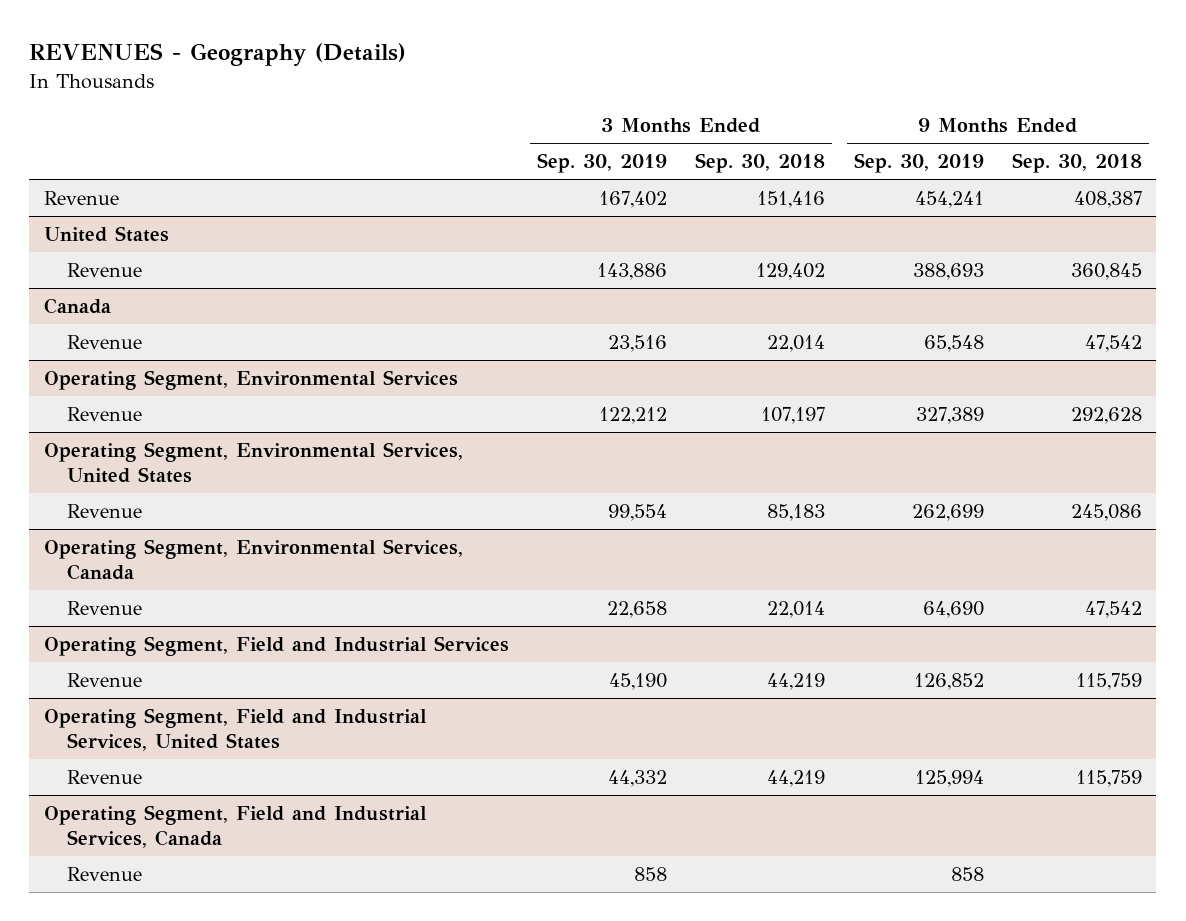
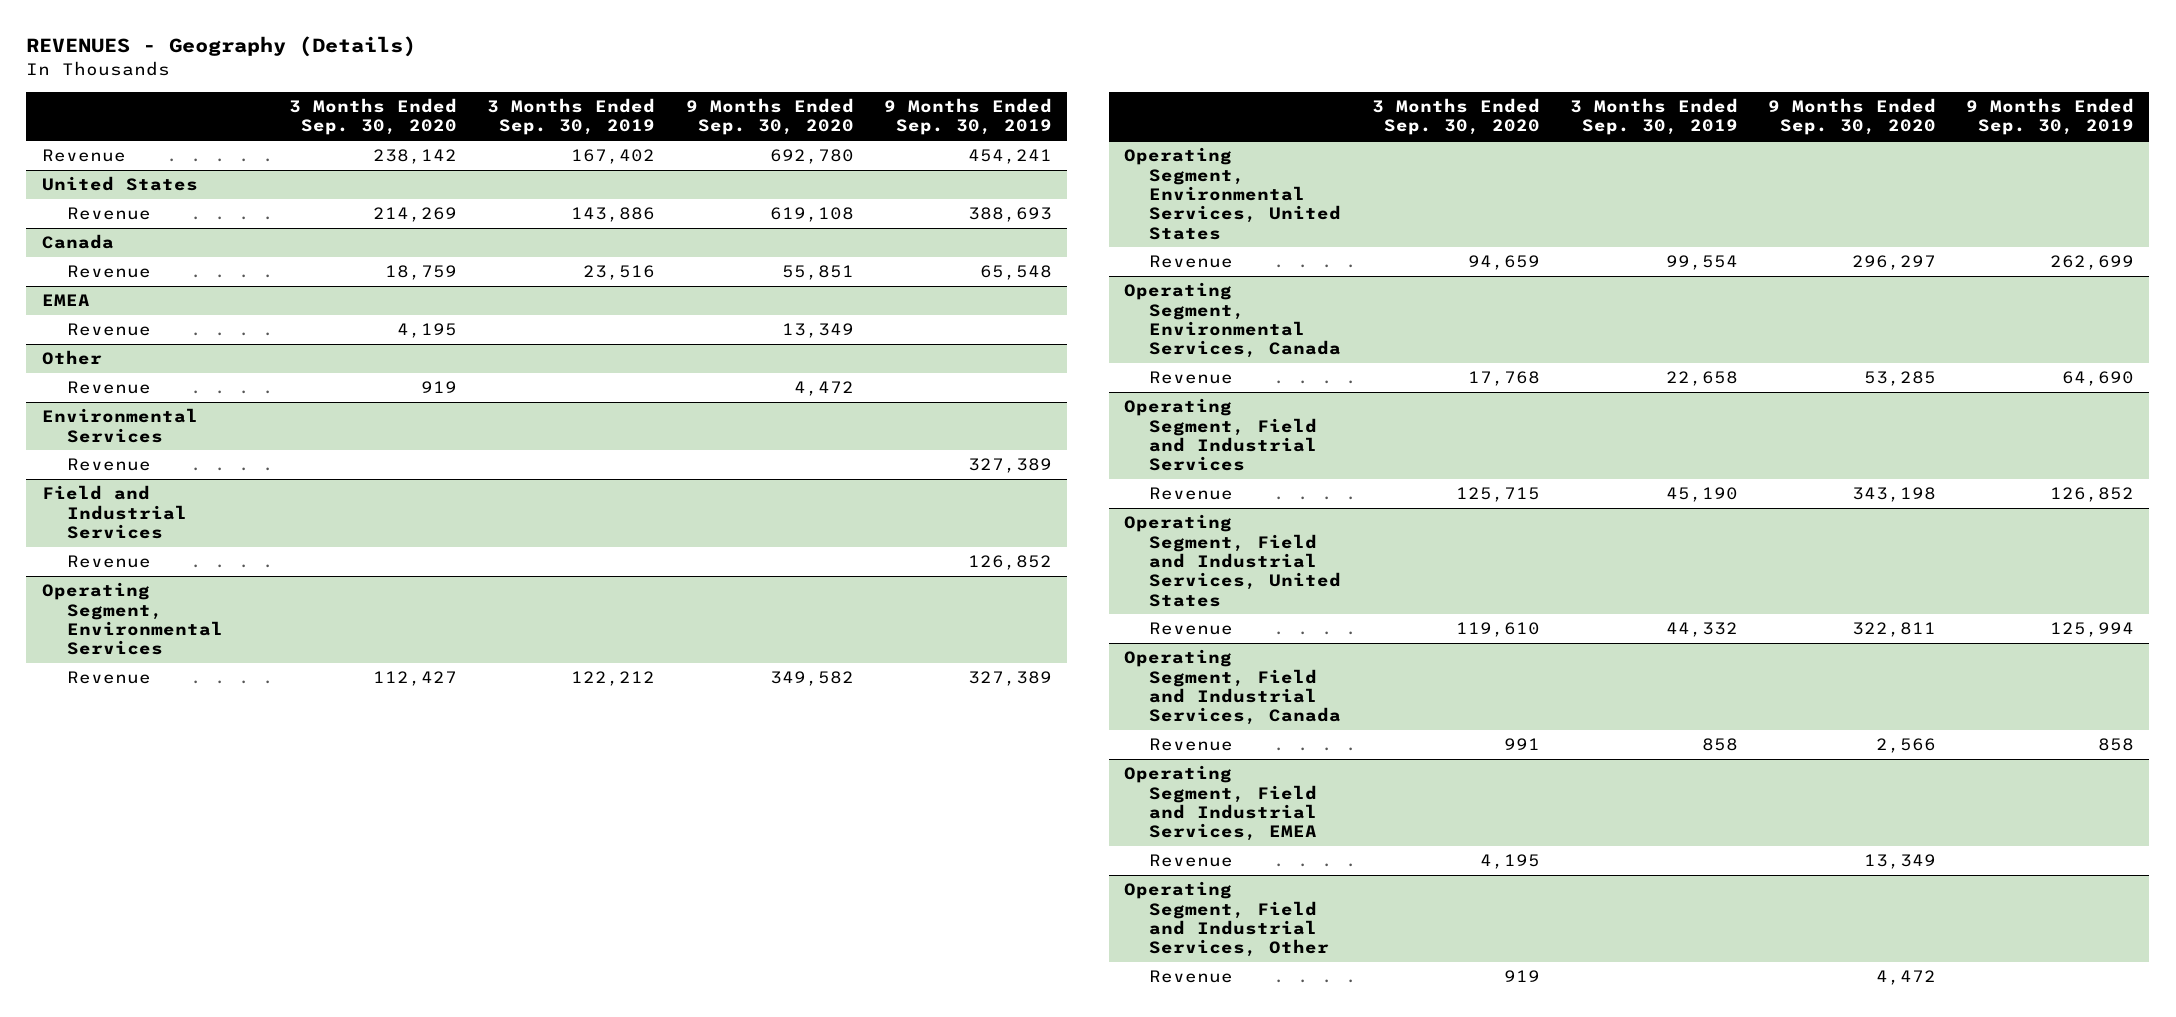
[695,153,826,174] Sep. 30, 2018 -> none
[1012,153,1143,174] Sep. 30, 2018 -> none
none -> [289,98,458,136] 3 Months Ended Sep. 30, 2020
none -> [685,98,854,136] 9 Months Ended Sep. 30, 2020
none -> [41,294,90,307] EMEA
none -> [67,323,152,337] Revenue
none -> [41,350,102,366] Other
none -> [67,381,152,395] Revenue
none -> [41,408,198,443] Environmental Services
none -> [67,458,152,472] Revenue
none -> [41,485,188,540] Field and Industrial Services
none -> [67,555,152,569] Revenue
none -> [1123,765,1318,842] Operating Segment, Field and Industrial Services, EMEA
none -> [1149,854,1234,868] Revenue
none -> [1123,881,1330,958] Operating Segment, Field and Industrial Services, Other
none -> [1149,970,1234,984] Revenue

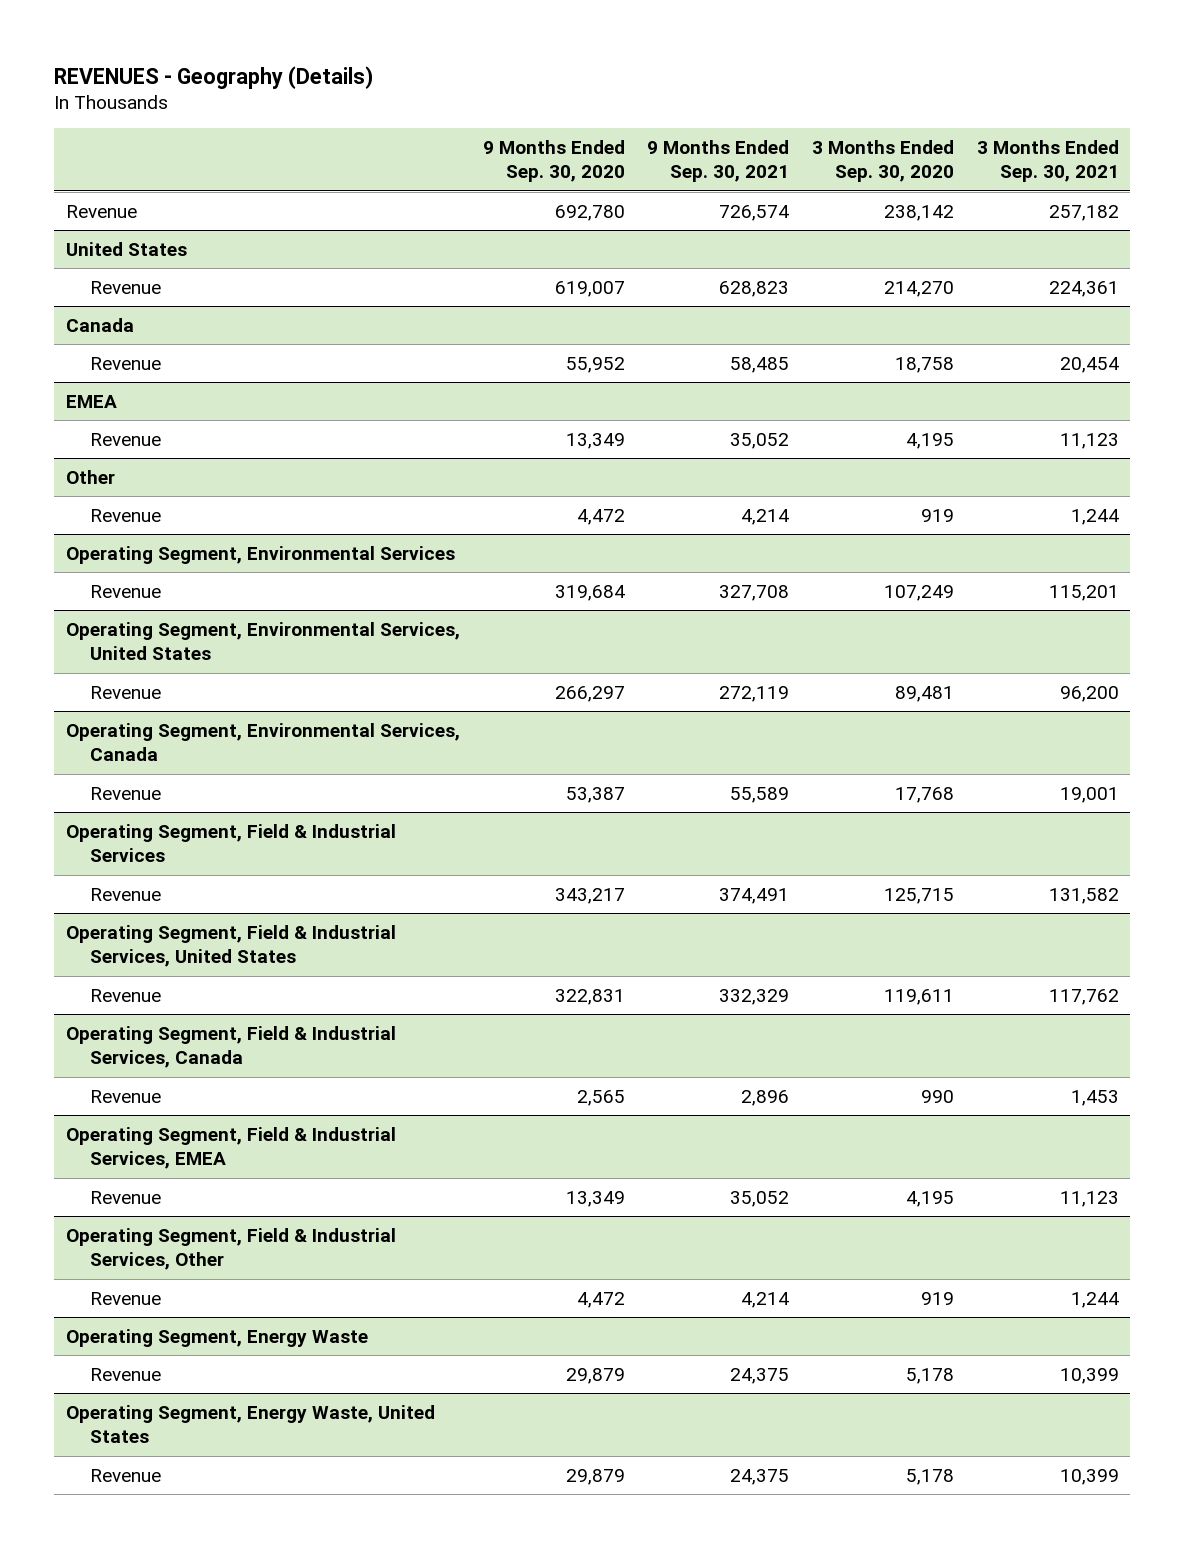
[487,98,656,136] 3 Months Ended Sep. 30, 2019 -> none
[883,98,1052,136] 9 Months Ended Sep. 30, 2019 -> none
none -> [647,139,790,183] 9 Months Ended Sep. 30, 2021
none -> [976,139,1119,183] 3 Months Ended Sep. 30, 2021
[373,207,458,223] 214,269 -> [884,280,955,297] 214,270
[769,207,854,223] 619,108 -> [554,280,625,297] 619,007
[385,265,458,281] 18,759 -> [895,356,955,373] 18,758
[781,265,854,281] 55,851 -> [565,356,625,373] 55,952
[41,408,198,443] Environmental Services -> none
[67,458,152,472] Revenue -> none
[41,485,188,540] Field and Industrial Services -> none
[67,555,152,569] Revenue -> none
[373,671,458,687] 112,427 -> [884,584,955,601] 107,249
[769,671,854,687] 349,582 -> [554,584,625,601] 319,684
[1467,255,1540,271] 94,659 -> [895,685,955,702] 89,481
[1852,255,1937,271] 296,297 -> [554,685,625,702] 266,297
[1864,371,1937,387] 53,285 -> [565,786,625,803] 53,387
[1123,398,1318,472] Operating Segment, Field and Industrial Services -> [65,823,396,863] Operating Segment, Field & Industrial Services
[1852,487,1937,503] 343,198 -> [554,887,625,904] 343,217
[1123,514,1342,607] Operating Segment, Field and Industrial Services, United States -> [65,924,396,968] Operating Segment, Field & Industrial Services, United States
[1455,622,1540,638] 119,610 -> [884,988,955,1005] 119,611
[1852,622,1937,638] 322,811 -> [554,988,625,1005] 322,831
[1123,649,1342,726] Operating Segment, Field and Industrial Services, Canada -> [65,1025,396,1069] Operating Segment, Field & Industrial Services, Canada
[1503,738,1540,751] 991 -> [921,1089,955,1103] 990
[1876,738,1937,754] 2,566 -> [576,1089,625,1106] 2,565
[1123,765,1318,842] Operating Segment, Field and Industrial Services, EMEA -> [65,1126,396,1170] Operating Segment, Field & Industrial Services, EMEA
[1123,881,1330,958] Operating Segment, Field and Industrial Services, Other -> [65,1227,396,1271] Operating Segment, Field & Industrial Services, Other
none -> [65,1328,368,1347] Operating Segment, Energy Waste
none -> [89,1367,161,1381] Revenue
none -> [65,1404,435,1444] Operating Segment, Energy Waste, United States
none -> [89,1468,161,1482] Revenue

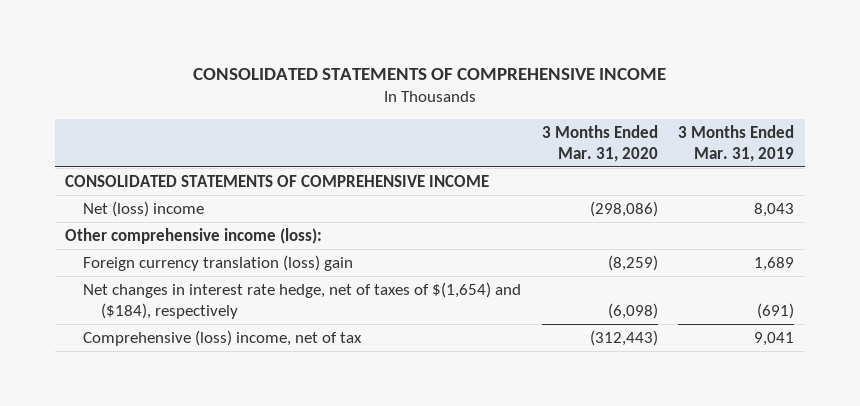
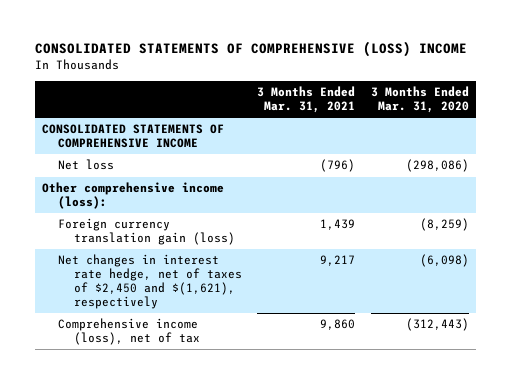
[192,68,666,81] CONSOLIDATED STATEMENTS OF COMPREHENSIVE INCOME -> [34,40,467,57] CONSOLIDATED STATEMENTS OF COMPREHENSIVE (LOSS) INCOME
[678,124,795,162] 3 Months Ended Mar. 31, 2019 -> none
none -> [257,86,356,113] 3 Months Ended Mar. 31, 2021
[83,200,205,217] Net (loss) income -> [58,159,115,171] Net loss
[83,254,354,271] Foreign currency translation (loss) gain -> [58,218,236,246] Foreign currency translation gain (loss)
[83,281,522,319] Net changes in interest rate hedge, net of taxes of $(1,654) and ($184), respectively -> [58,254,243,309] Net changes in interest rate hedge, net of taxes of $2,450 and $(1,621), respectively
[83,329,363,346] Comprehensive (loss) income, net of tax -> [58,318,201,346] Comprehensive income (loss), net of tax

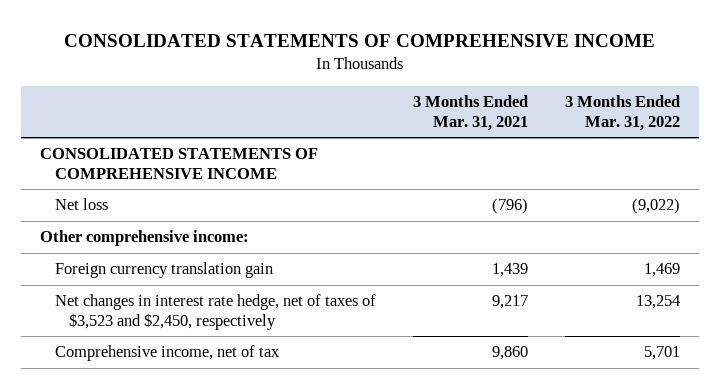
[34,40,467,57] CONSOLIDATED STATEMENTS OF COMPREHENSIVE (LOSS) INCOME -> [63,34,655,48] CONSOLIDATED STATEMENTS OF COMPREHENSIVE INCOME
[370,86,469,113] 3 Months Ended Mar. 31, 2020 -> none
none -> [565,95,681,131] 3 Months Ended Mar. 31, 2022
[42,182,225,210] Other comprehensive income (loss): -> [39,230,249,247] Other comprehensive income:
[58,218,236,246] Foreign currency translation gain (loss) -> [54,262,273,279] Foreign currency translation gain
[58,254,243,309] Net changes in interest rate hedge, net of taxes of $2,450 and $(1,621), respectively -> [54,294,376,330] Net changes in interest rate hedge, net of taxes of $3,523 and $2,450, respectively
[58,318,201,346] Comprehensive income (loss), net of tax -> [54,345,280,362] Comprehensive income, net of tax

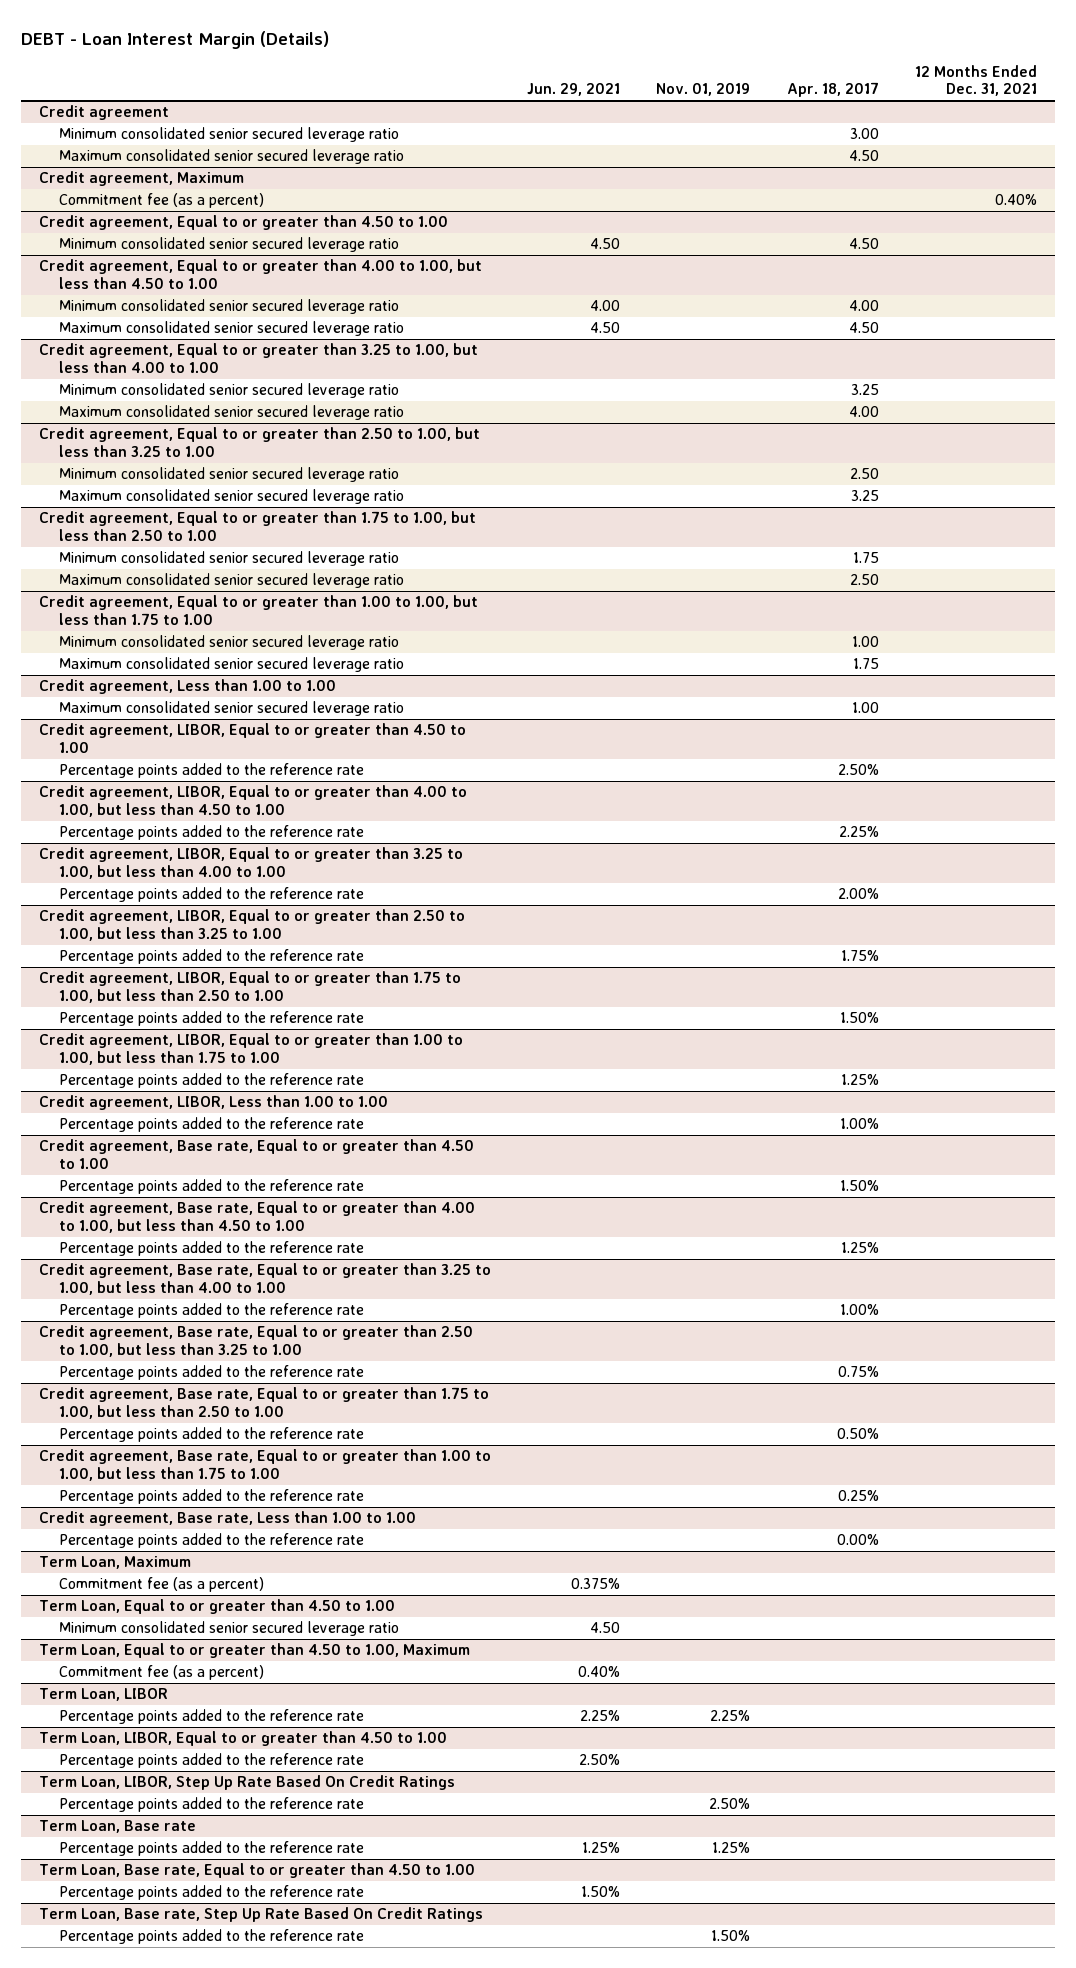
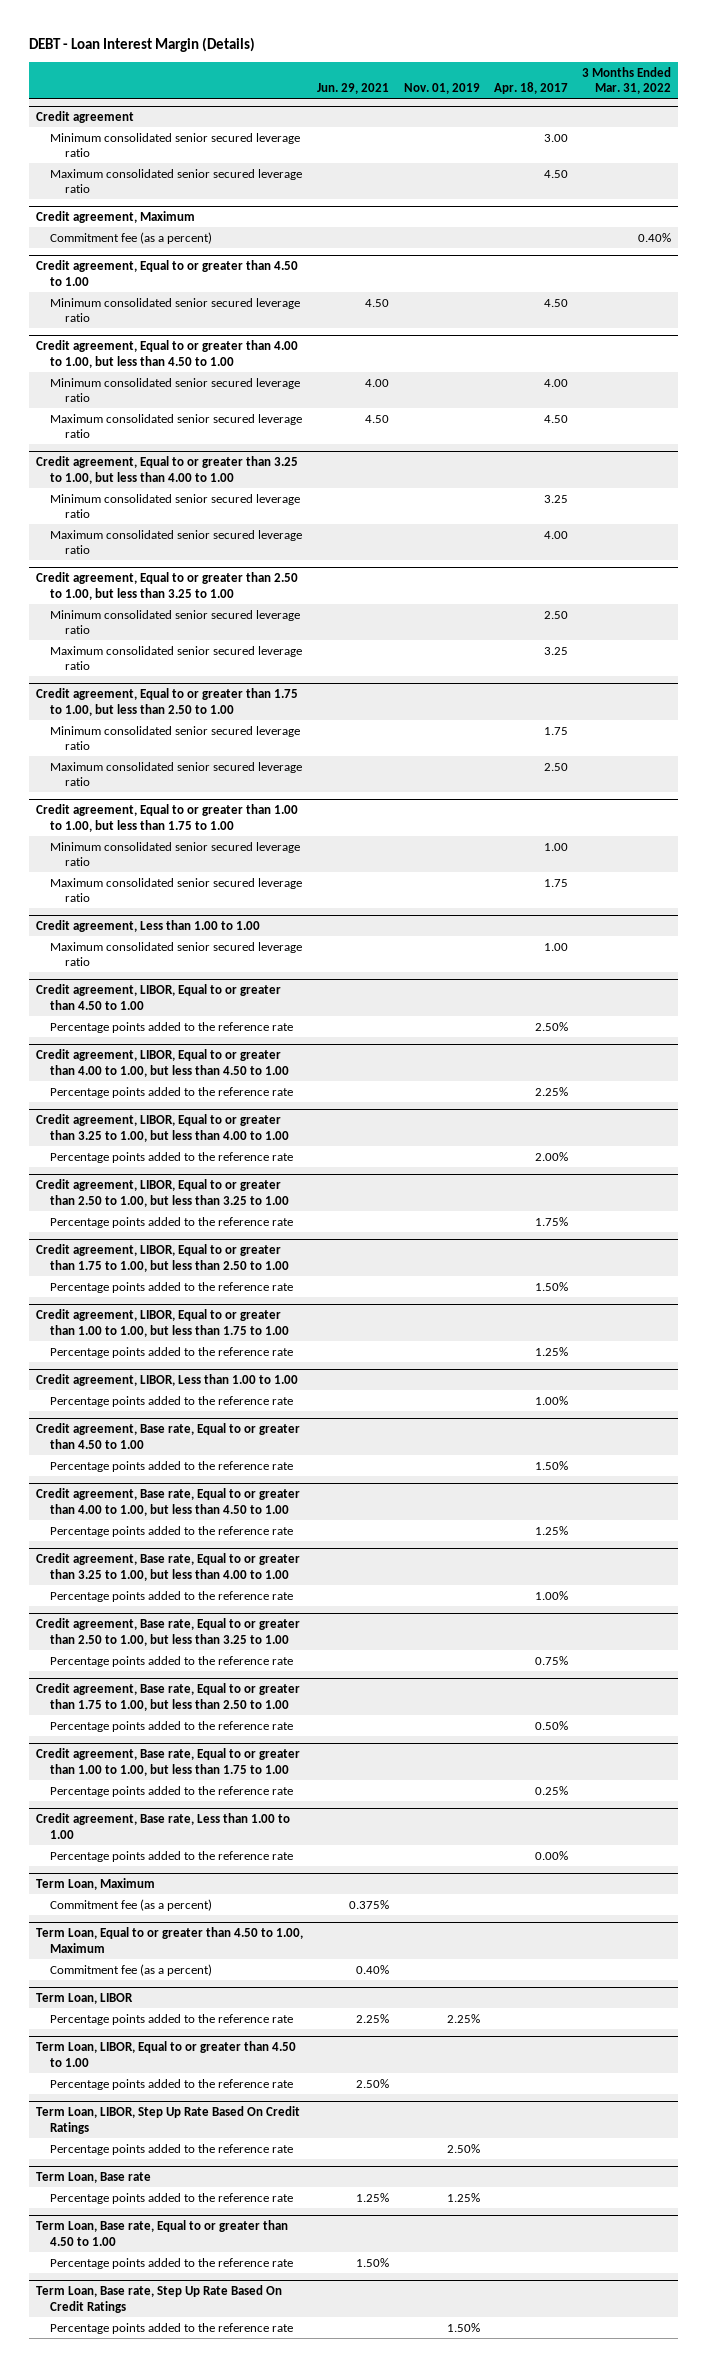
[914,64,1037,97] 12 Months Ended Dec. 31, 2021 -> none
none -> [582,66,672,94] 3 Months Ended Mar. 31, 2022
[38,1599,395,1615] Term Loan, Equal to or greater than 4.50 to 1.00 -> none
[59,1621,400,1637] Minimum consolidated senior secured leverage ratio -> none

